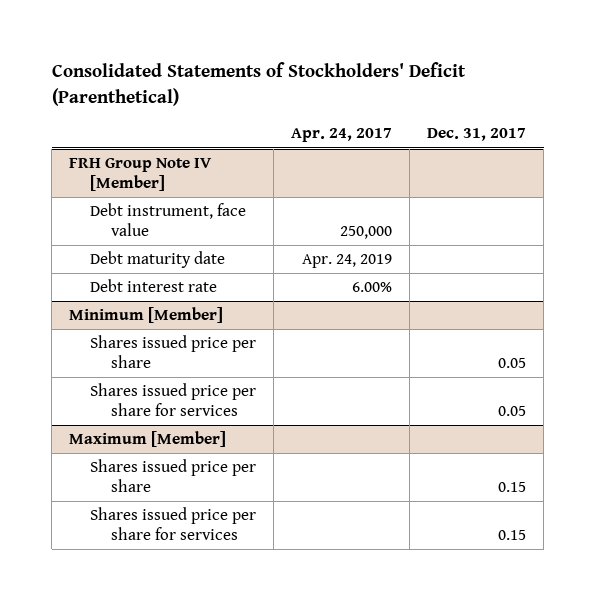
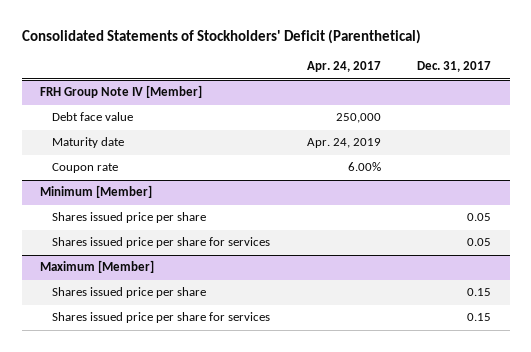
[90,203,247,236] Debt instrument, face value -> [51,112,133,122] Debt face value
[90,251,226,269] Debt maturity date -> [51,137,124,149] Maturity date
[90,279,218,293] Debt interest rate -> [51,163,118,174] Coupon rate

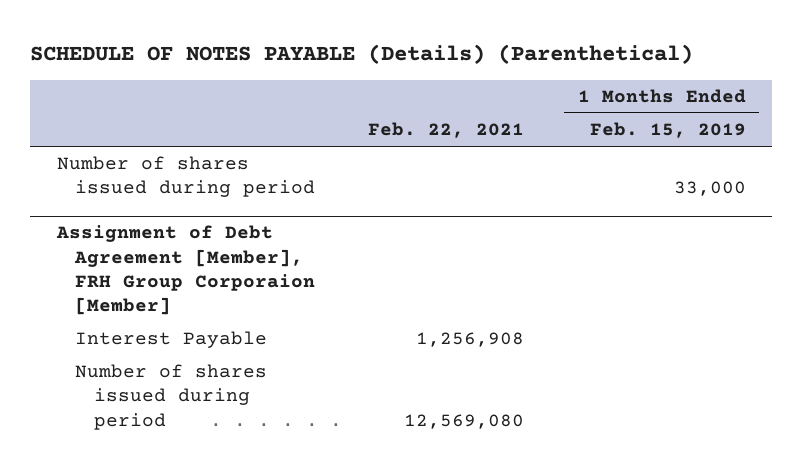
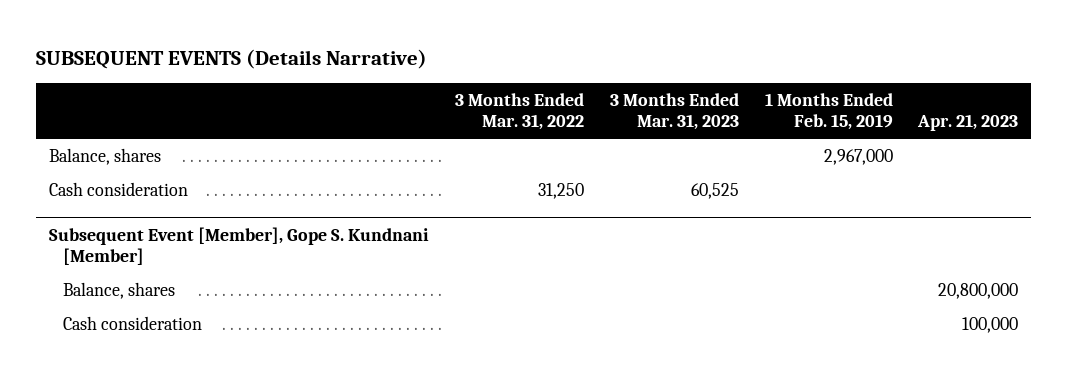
[30,44,694,65] SCHEDULE OF NOTES PAYABLE (Details) (Parenthetical) -> [36,48,428,69] SUBSEQUENT EVENTS (Details Narrative)
[368,122,525,139] Feb. 22, 2021 -> none
none -> [455,93,585,131] 3 Months Ended Mar. 31, 2022
none -> [609,93,739,131] 3 Months Ended Mar. 31, 2023
none -> [917,114,1019,132] Apr. 21, 2023
[56,156,316,198] Number of shares issued during period -> none
[55,225,316,316] Assignment of Debt Agreement [Member], FRH Group Corporaion [Member] -> none
[75,331,268,349] Interest Payable -> none
[75,364,268,430] Number of shares issued during period -> none
none -> [49,148,162,166] Balance, shares
none -> [49,182,189,197] Cash consideration
none -> [49,226,430,266] Subsequent Event [Member], Gope S. Kundnani [Member]
none -> [63,282,176,300] Balance, shares
none -> [63,316,203,331] Cash consideration

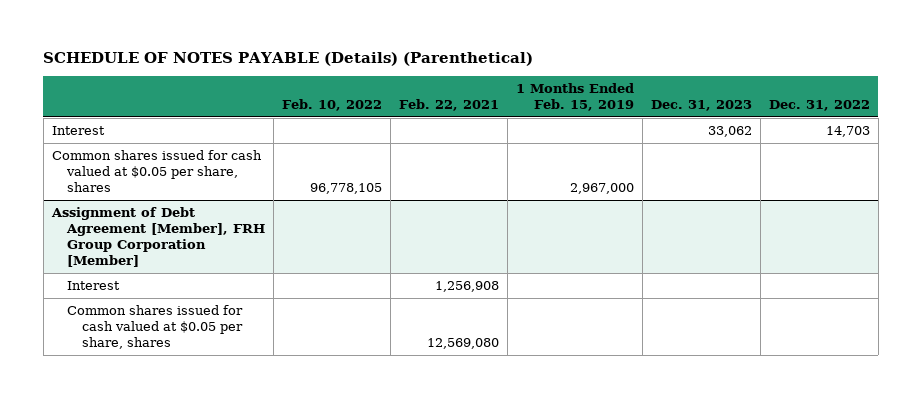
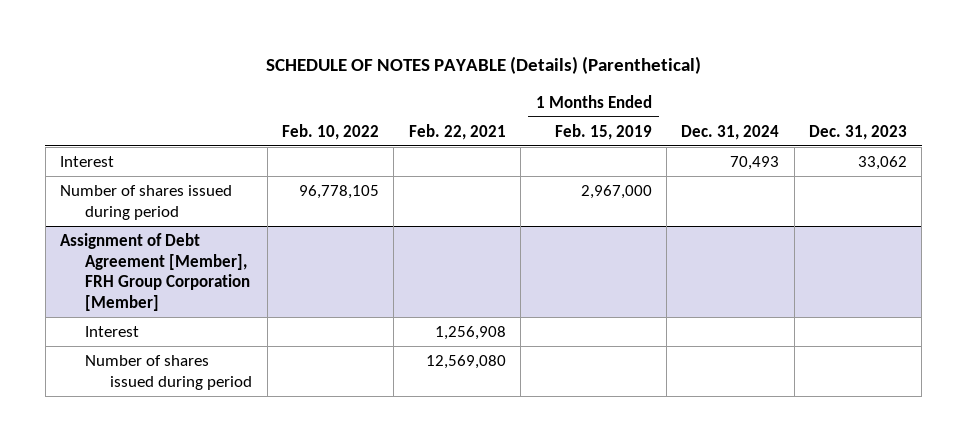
[768,99,870,111] Dec. 31, 2022 -> none
none -> [681,124,780,140] Dec. 31, 2024
[51,150,262,193] Common shares issued for cash valued at $0.05 per share, shares -> [60,184,233,220] Number of shares issued during period
[66,305,243,350] Common shares issued for cash valued at $0.05 per share, shares -> [85,354,253,390] Number of shares issued during period

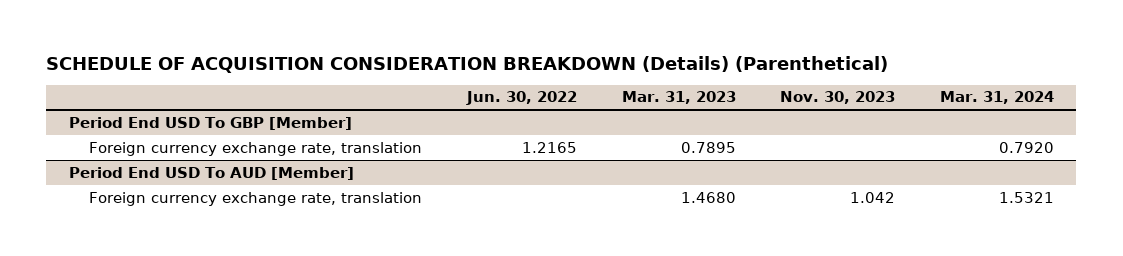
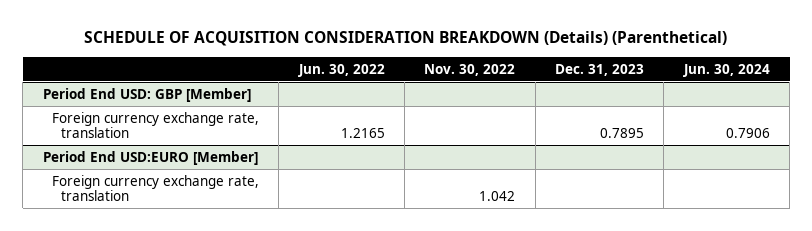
[621,91,736,105] Mar. 31, 2023 -> none
[780,91,896,105] Nov. 30, 2023 -> none
[940,91,1055,105] Mar. 31, 2024 -> none
none -> [424,63,516,76] Nov. 30, 2022
none -> [555,63,645,76] Dec. 31, 2023
none -> [682,63,770,77] Jun. 30, 2024
[68,116,352,130] Period End USD To GBP [Member] -> [42,87,251,102] Period End USD: GBP [Member]
[68,166,354,180] Period End USD To AUD [Member] -> none
[89,191,423,206] Foreign currency exchange rate, translation -> none
none -> [42,150,258,165] Period End USD:EURO [Member]
none -> [52,174,260,202] Foreign currency exchange rate, translation

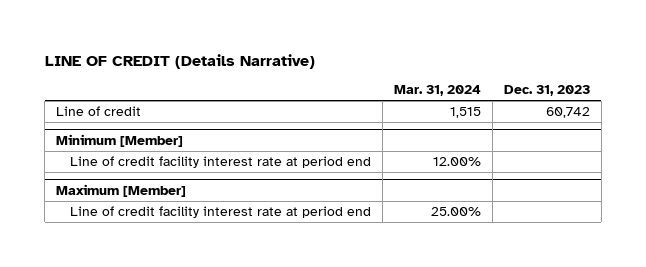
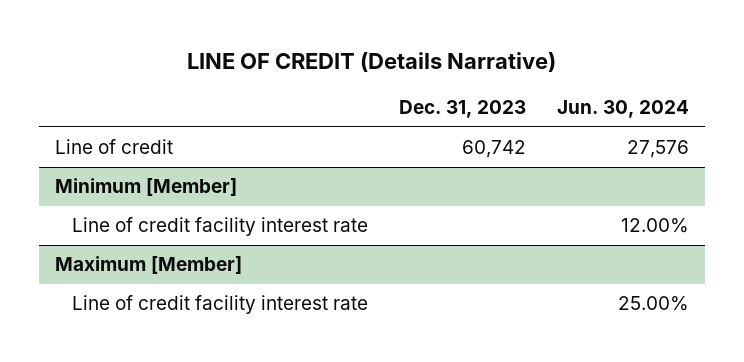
[394,85,482,97] Mar. 31, 2024 -> none
none -> [557,100,690,119] Jun. 30, 2024
[70,156,372,169] Line of credit facility interest rate at period end -> [71,217,368,237] Line of credit facility interest rate
[70,206,372,219] Line of credit facility interest rate at period end -> [71,295,368,315] Line of credit facility interest rate

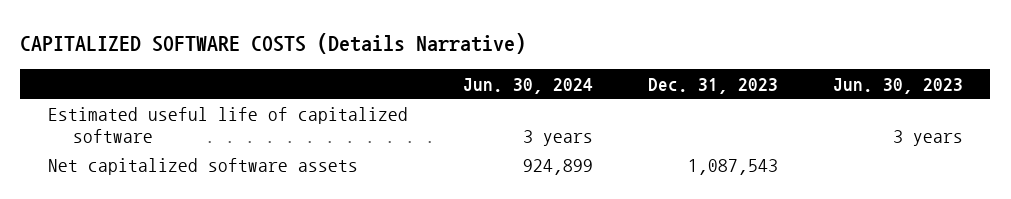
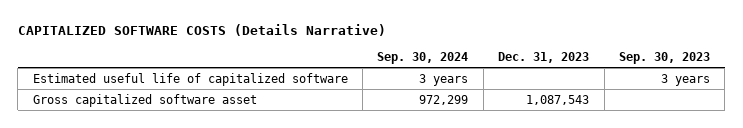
[462,77,593,94] Jun. 30, 2024 -> none
[832,77,963,94] Jun. 30, 2023 -> none
none -> [377,52,469,65] Sep. 30, 2024
none -> [618,52,710,65] Sep. 30, 2023
[47,157,358,175] Net capitalized software assets -> [32,93,257,107] Gross capitalized software asset

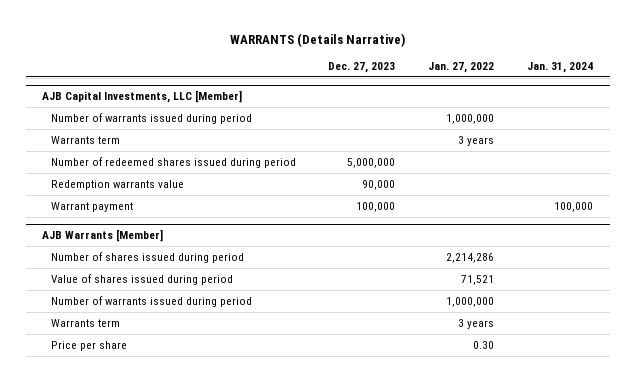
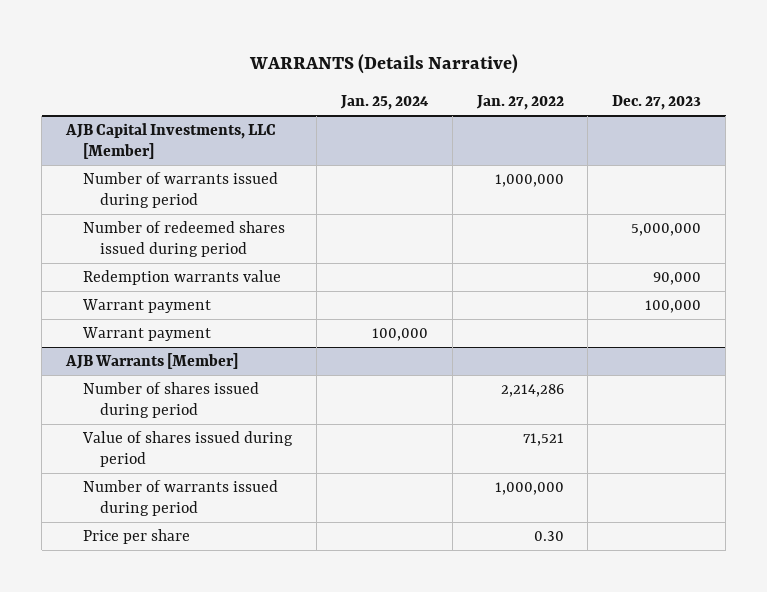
[527,61,594,73] Jan. 31, 2024 -> none
none -> [339,95,429,111] Jan. 25, 2024
[50,136,120,145] Warrants term -> none
none -> [81,327,211,342] Warrant payment
[50,319,120,328] Warrants term -> none

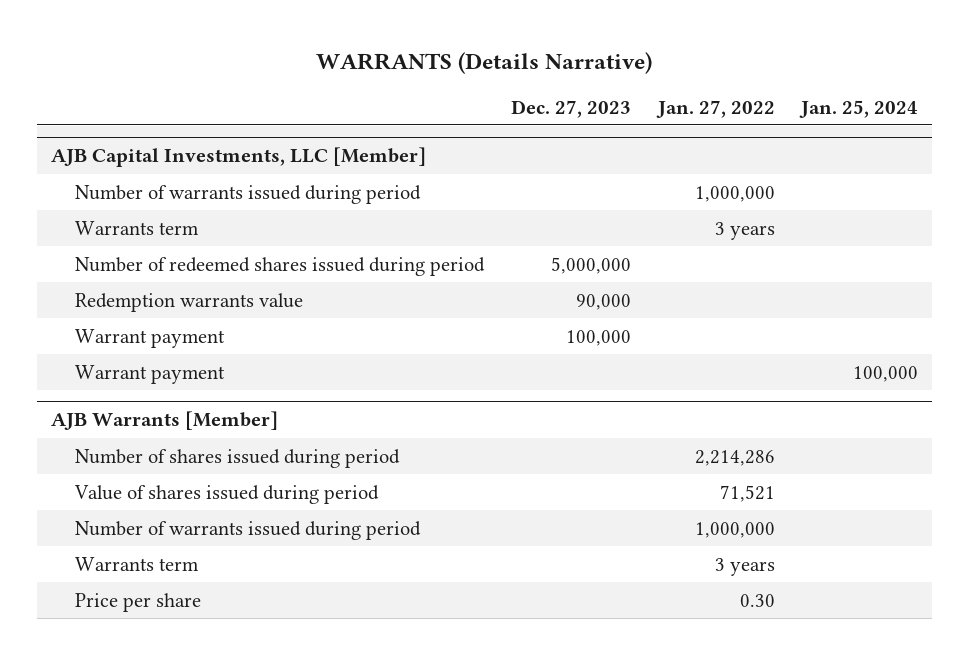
none -> [74,220,199,235] Warrants term
none -> [74,556,199,571] Warrants term

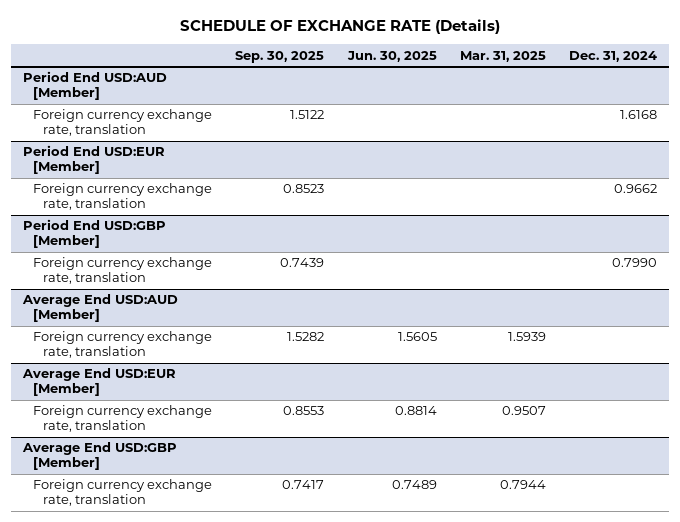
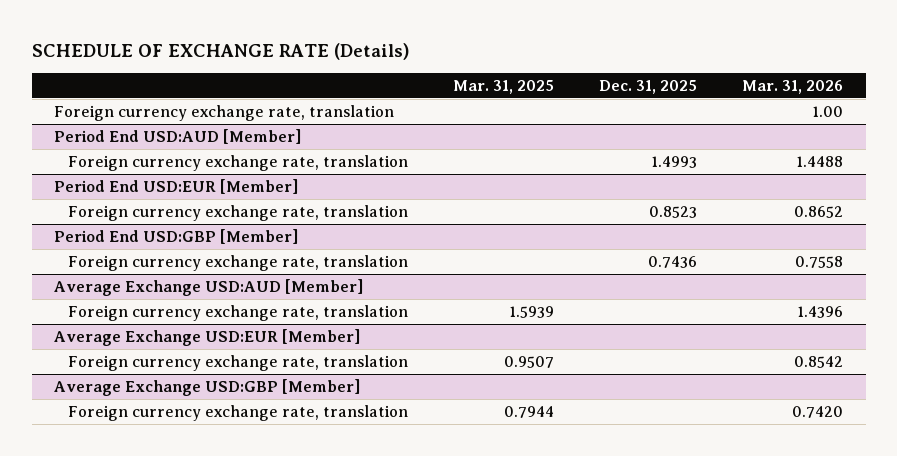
[235,50,325,63] Sep. 30, 2025 -> none
[346,50,437,62] Jun. 30, 2025 -> none
[569,50,658,62] Dec. 31, 2024 -> none
none -> [599,79,698,94] Dec. 31, 2025
none -> [742,79,844,94] Mar. 31, 2026
none -> [54,104,395,121] Foreign currency exchange rate, translation
[21,294,178,323] Average End USD:AUD [Member] -> [54,278,364,296] Average Exchange USD:AUD [Member]
[21,368,176,397] Average End USD:EUR [Member] -> [54,328,361,346] Average Exchange USD:EUR [Member]
[21,442,177,471] Average End USD:GBP [Member] -> [54,378,361,396] Average Exchange USD:GBP [Member]

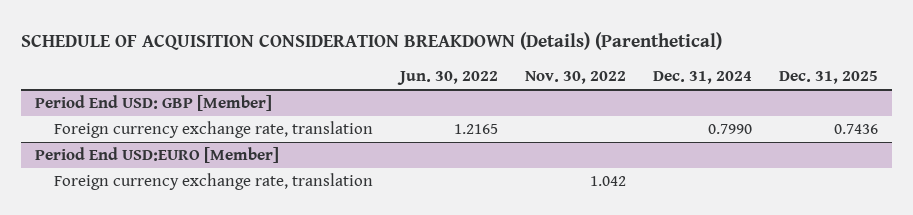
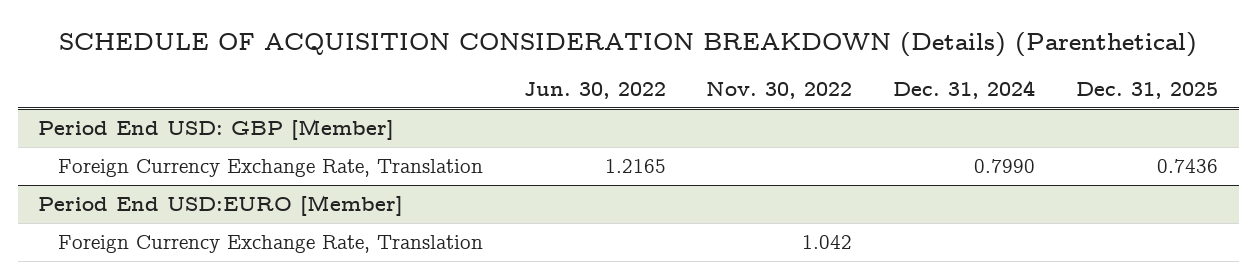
[54,121,374,139] Foreign currency exchange rate, translation -> [57,158,483,177] Foreign Currency Exchange Rate, Translation
[54,173,374,191] Foreign currency exchange rate, translation -> [57,234,483,253] Foreign Currency Exchange Rate, Translation

